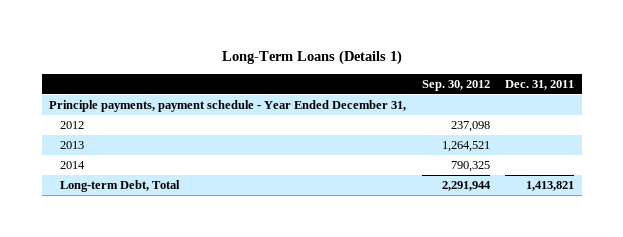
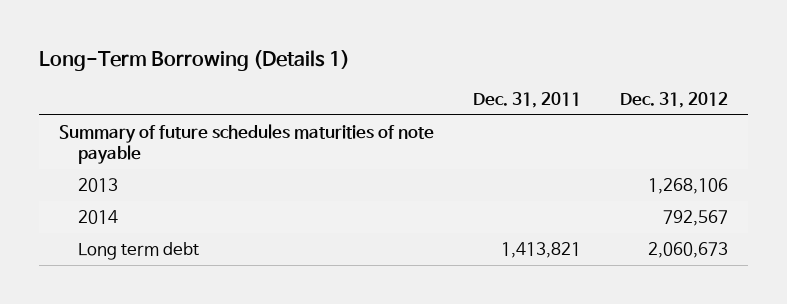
[221,50,402,66] Long-Term Loans (Details 1) -> [39,49,351,71] Long-Term Borrowing (Details 1)
[421,79,490,91] Sep. 30, 2012 -> none
none -> [620,91,729,108] Dec. 31, 2012
[60,120,85,129] 2012 -> none
[49,99,407,112] Principle payments, payment schedule - Year Ended December 31, -> [58,124,434,164] Summary of future schedules maturities of note payable
[60,179,181,192] Long-term Debt, Total -> [78,242,200,261] Long term debt

